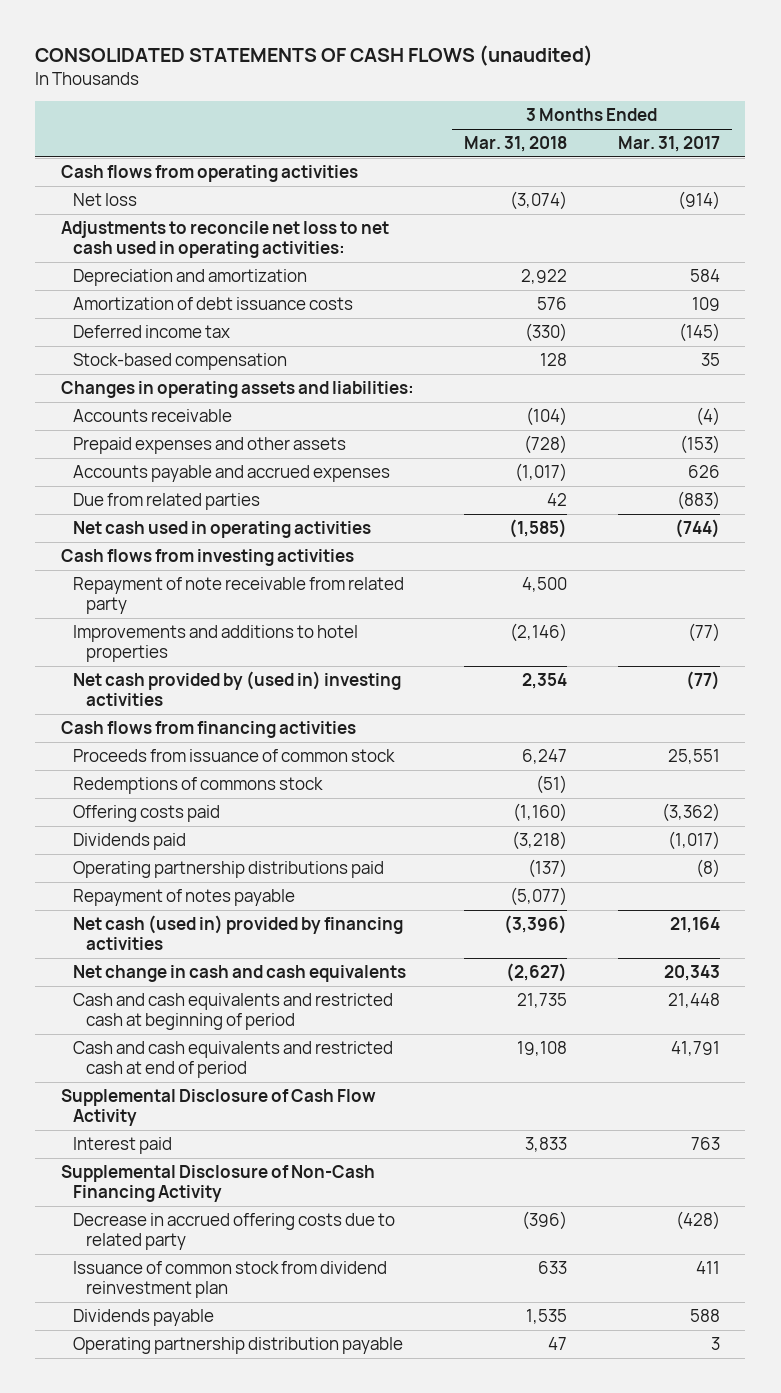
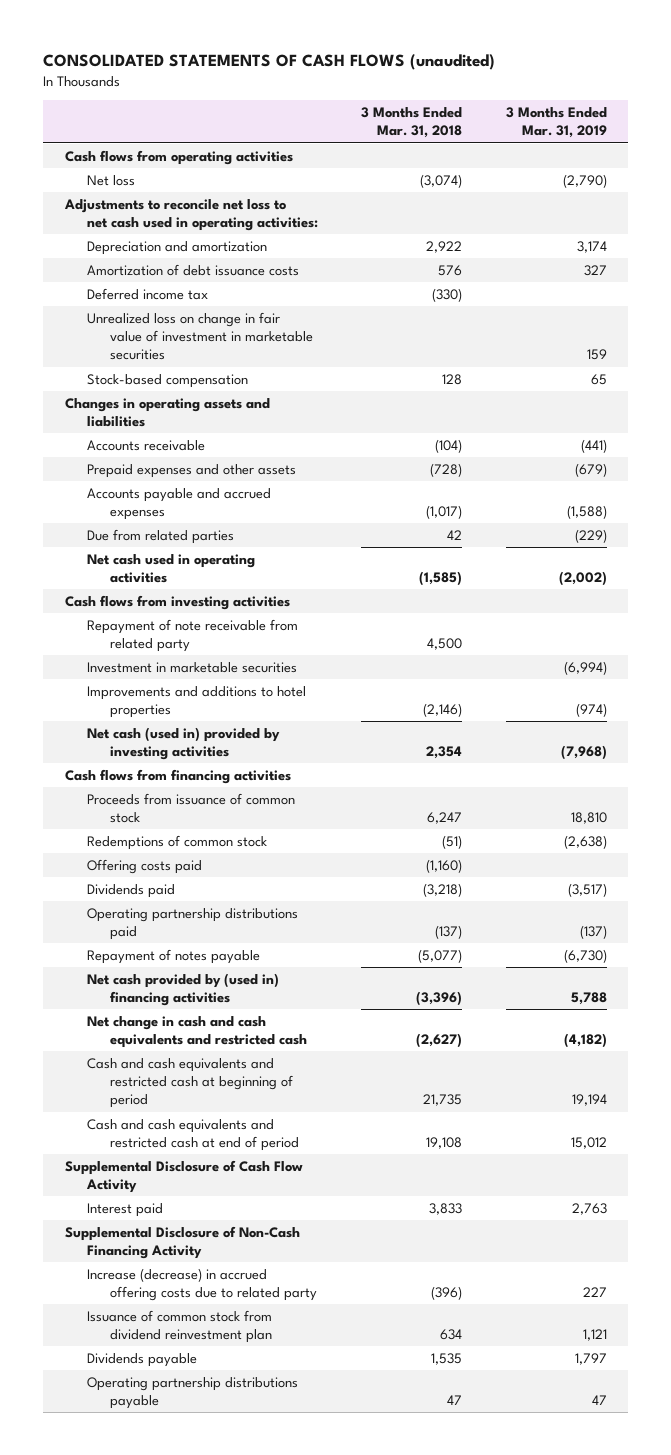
[617,136,720,153] Mar. 31, 2017 -> none
none -> [505,107,607,139] 3 Months Ended Mar. 31, 2019
none -> [87,311,313,361] Unrealized loss on change in fair value of investment in marketable securities
[60,381,414,399] Changes in operating assets and liabilities: -> [64,397,270,428] Changes in operating assets and liabilities
none -> [87,661,298,673] Investment in marketable securities
[73,671,402,707] Net cash provided by (used in) investing activities -> [87,726,281,761] Net cash (used in) provided by investing activities
[73,777,324,795] Redemptions of commons stock -> [87,834,268,850] Redemptions of common stock
[73,915,404,951] Net cash (used in) provided by financing activities -> [87,972,280,1007] Net cash provided by (used in) financing activities
[73,965,407,983] Net change in cash and cash equivalents -> [87,1015,307,1049] Net change in cash and cash equivalents and restricted cash
[73,1213,396,1251] Decrease in accrued offering costs due to related party -> [87,1267,317,1302] Increase (decrease) in accrued offering costs due to related party
[538,1261,568,1275] 633 -> [440,1329,463,1341] 634
[73,1337,404,1355] Operating partnership distribution payable -> [87,1376,299,1410] Operating partnership distributions payable

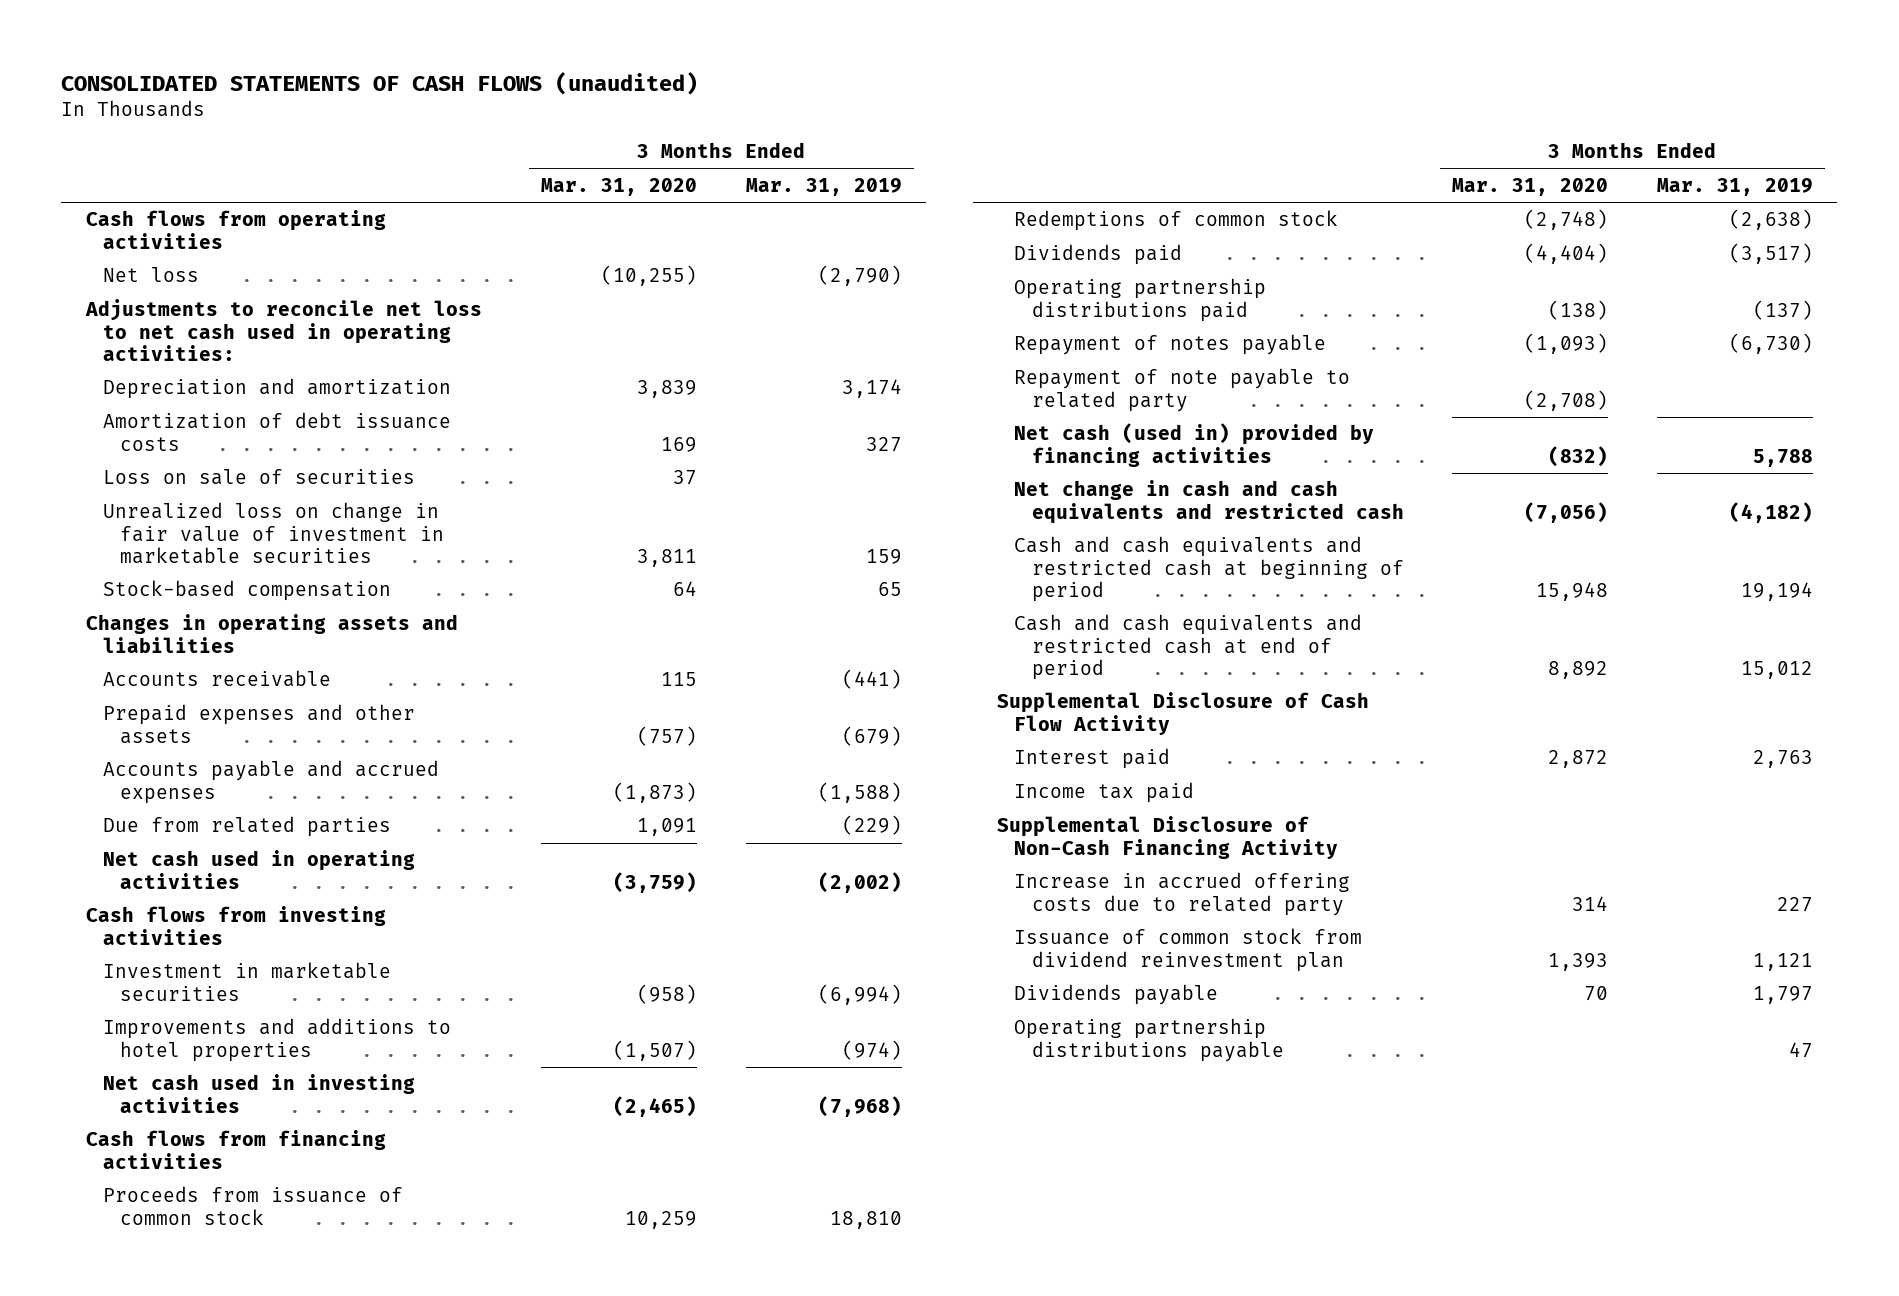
[361,107,463,139] 3 Months Ended Mar. 31, 2018 -> none
none -> [540,177,697,196] Mar. 31, 2020
[87,287,209,300] Deferred income tax -> none
none -> [103,469,416,486] Loss on sale of securities
[87,618,299,653] Repayment of note receivable from related party -> none
[87,726,281,761] Net cash (used in) provided by investing activities -> [103,1074,416,1113] Net cash used in investing activities
[87,858,203,874] Offering costs paid -> none
none -> [1014,368,1351,412] Repayment of note payable to related party
[87,972,280,1007] Net cash provided by (used in) financing activities -> [1014,423,1375,467] Net cash (used in) provided by financing activities
none -> [1014,782,1195,804] Income tax paid
[87,1267,317,1302] Increase (decrease) in accrued offering costs due to related party -> [1014,872,1351,916] Increase in accrued offering costs due to related party

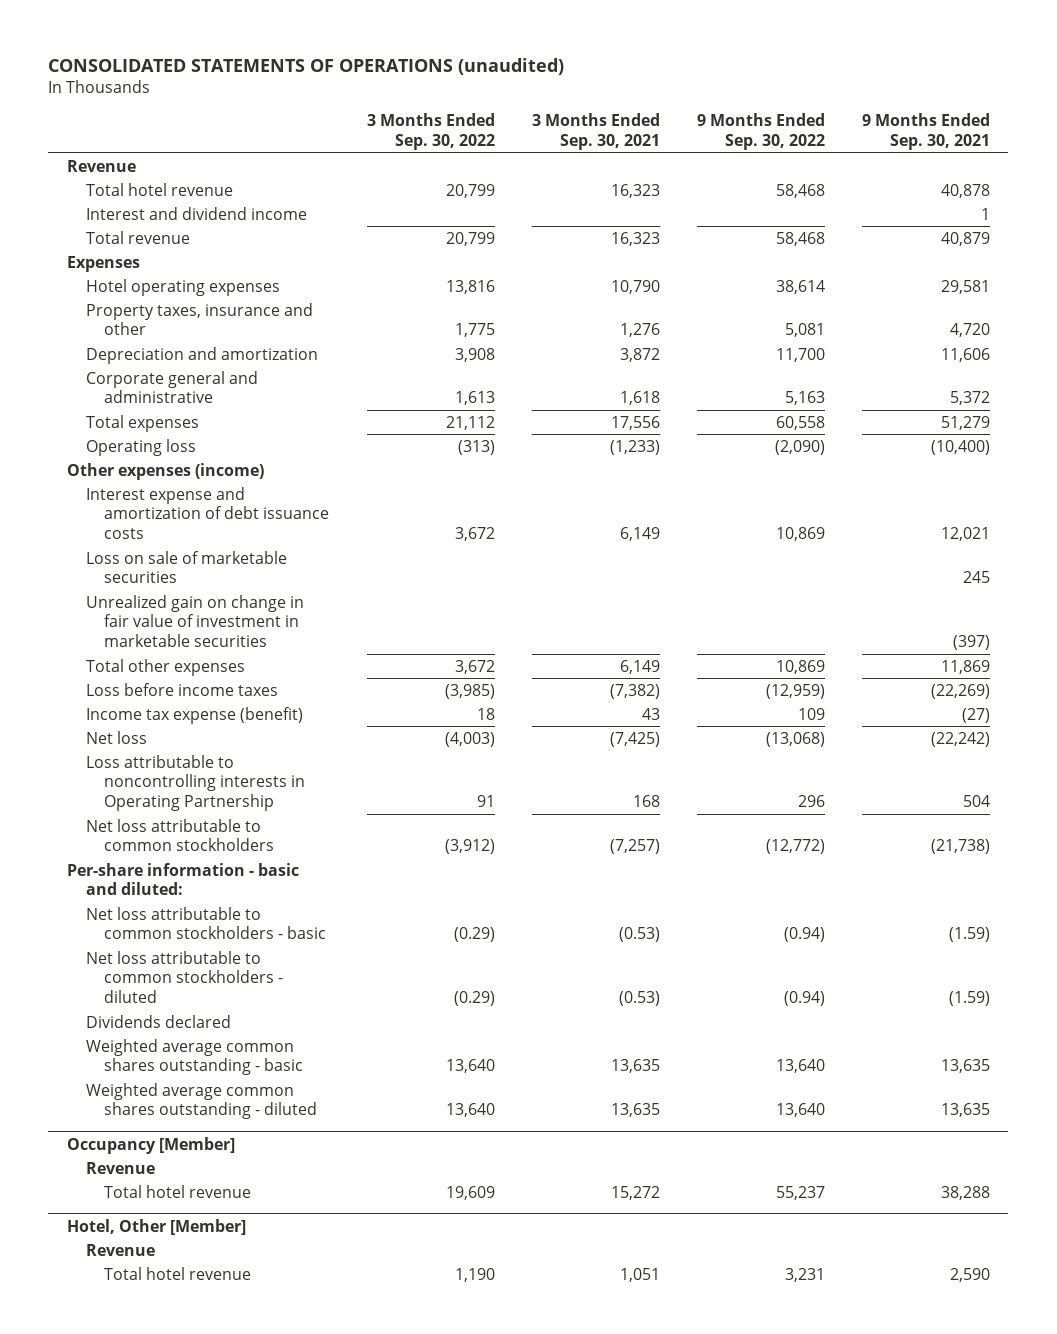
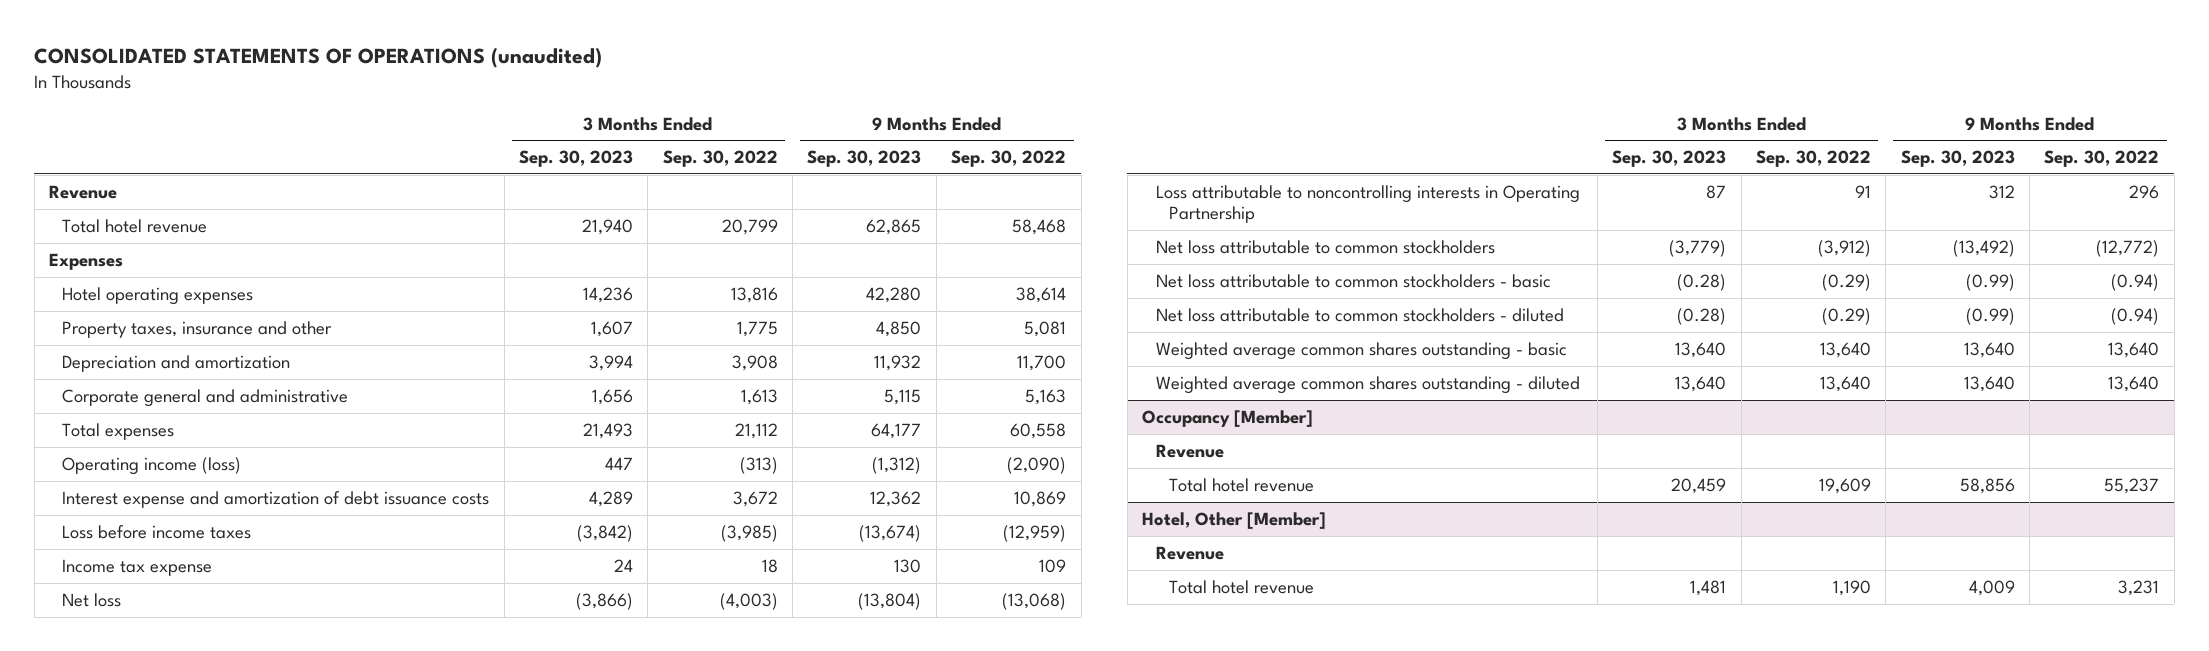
[531,113,660,150] 3 Months Ended Sep. 30, 2021 -> none
[861,113,990,150] 9 Months Ended Sep. 30, 2021 -> none
none -> [518,150,633,168] Sep. 30, 2023
none -> [807,150,922,168] Sep. 30, 2023
[85,206,307,220] Interest and dividend income -> none
[85,230,190,244] Total revenue -> none
[66,462,264,480] Other expenses (income) -> none
[85,438,196,456] Operating loss -> [62,456,242,475] Operating income (loss)
[85,550,287,584] Loss on sale of marketable securities -> none
[85,594,304,648] Unrealized gain on change in fair value of investment in marketable securities -> none
[85,658,245,676] Total other expenses -> none
[85,706,303,724] Income tax expense (benefit) -> [62,558,213,576] Income tax expense
[66,862,299,896] Per-share information - basic and diluted: -> none
[85,1014,231,1028] Dividends declared -> none

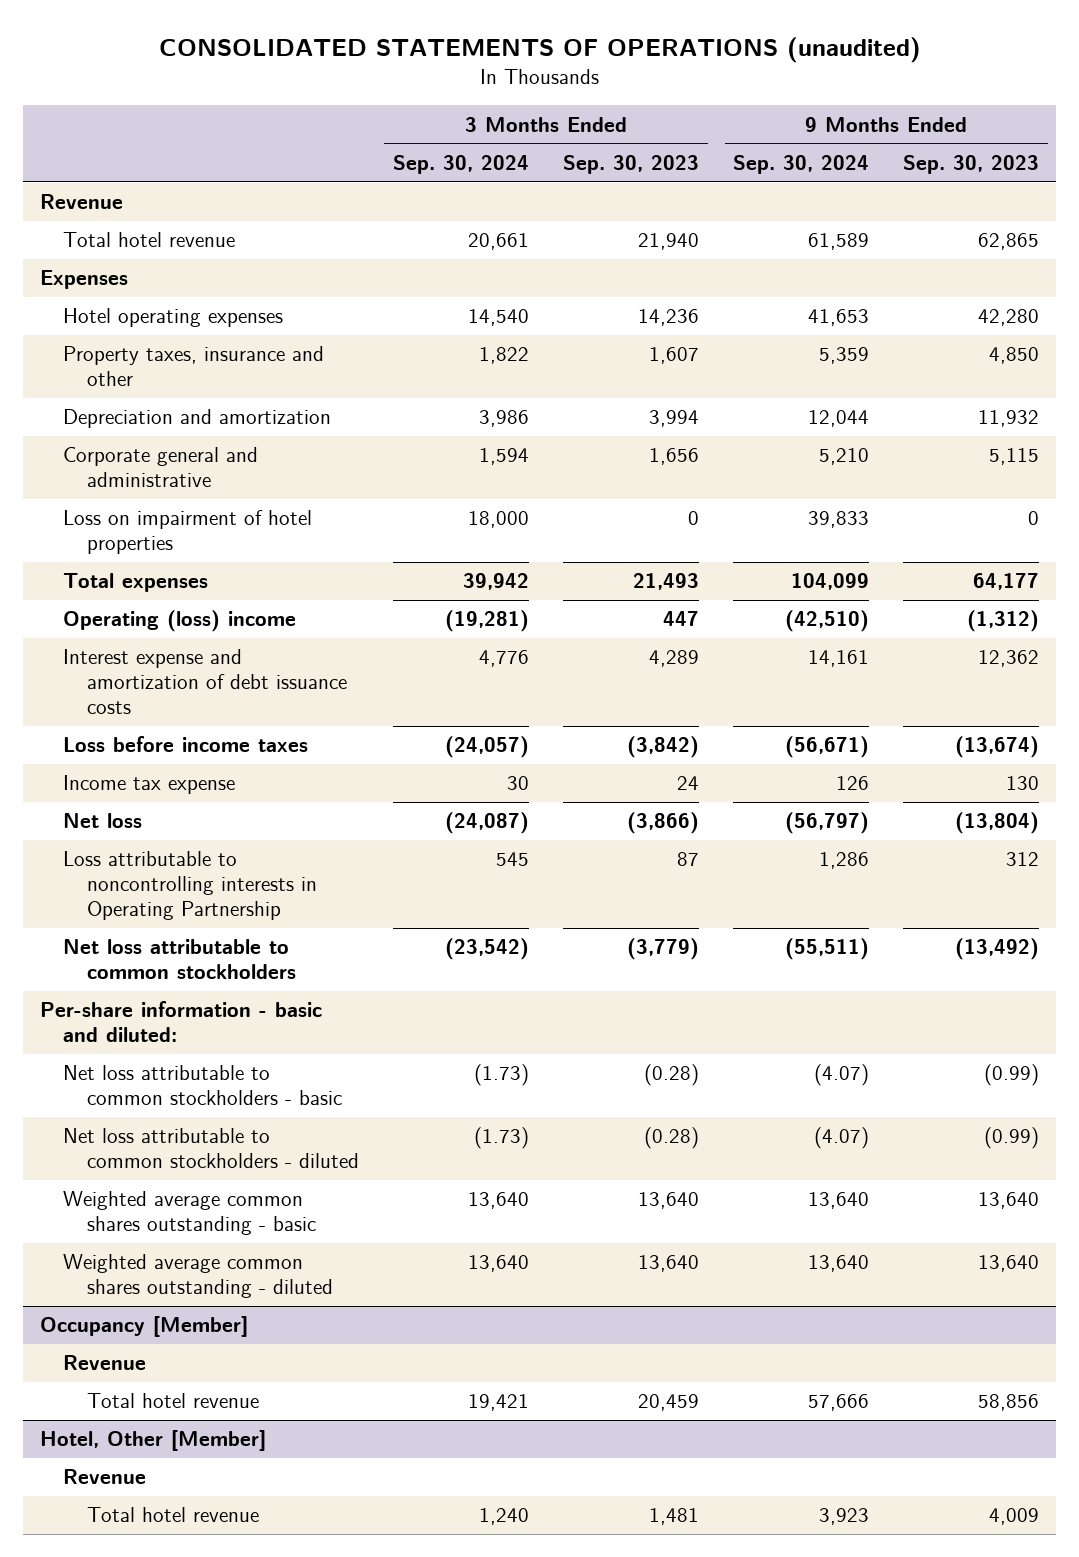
[662,150,778,168] Sep. 30, 2022 -> none
[951,150,1067,168] Sep. 30, 2022 -> none
none -> [392,154,529,174] Sep. 30, 2024
none -> [733,154,870,174] Sep. 30, 2024
none -> [63,510,313,555] Loss on impairment of hotel properties
[62,456,242,475] Operating income (loss) -> [63,610,297,633] Operating (loss) income
none -> [39,1001,322,1043] Per-share information - basic and diluted:

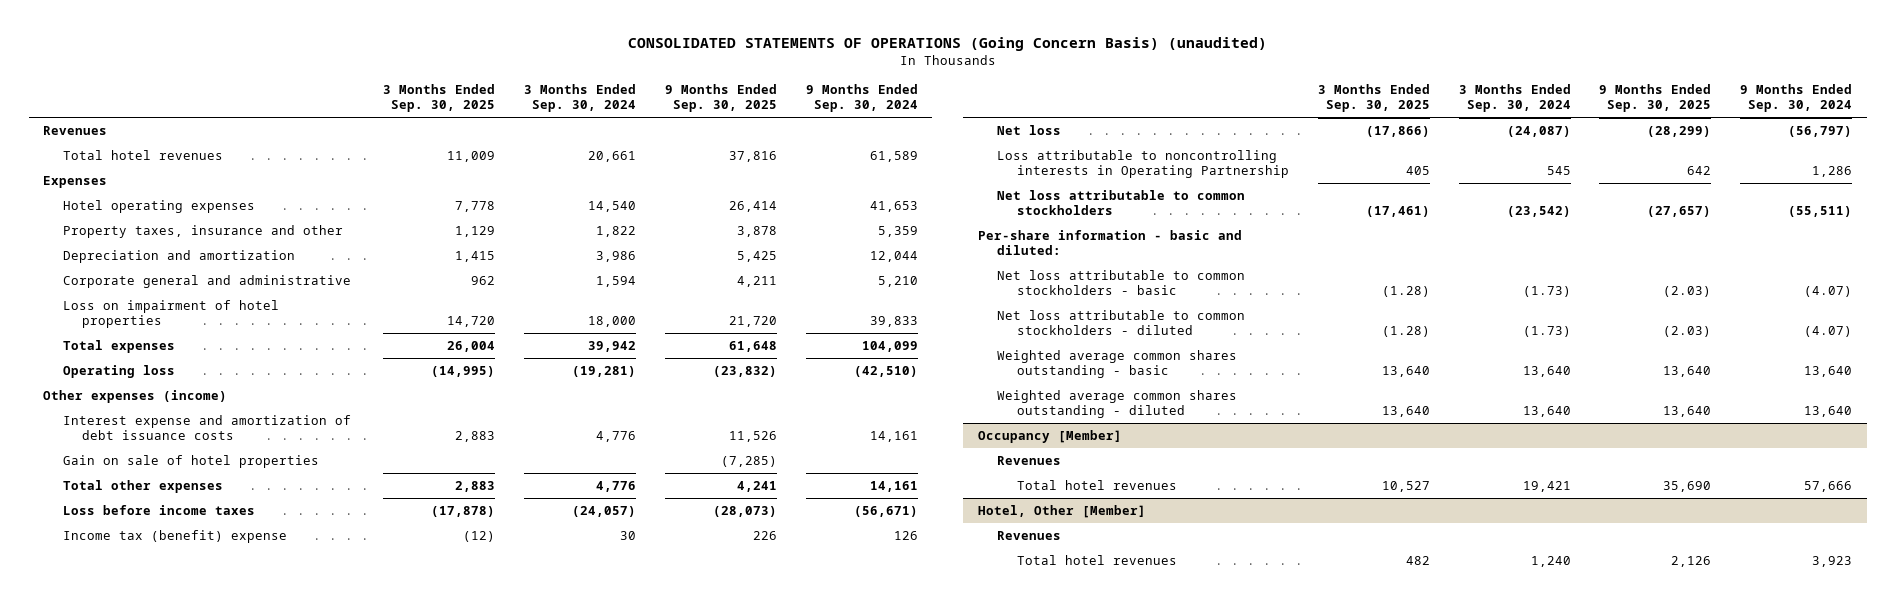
[158,36,921,63] CONSOLIDATED STATEMENTS OF OPERATIONS (unaudited) -> [627,36,1267,51] CONSOLIDATED STATEMENTS OF OPERATIONS (Going Concern Basis) (unaudited)
[562,154,699,174] Sep. 30, 2023 -> none
[903,154,1040,174] Sep. 30, 2023 -> none
none -> [383,84,496,113] 3 Months Ended Sep. 30, 2025
none -> [664,84,777,113] 9 Months Ended Sep. 30, 2025
[39,194,123,210] Revenue -> [42,125,107,135] Revenues
[63,232,236,248] Total hotel revenue -> [62,149,223,160] Total hotel revenues
[63,610,297,633] Operating (loss) income -> [62,364,175,378] Operating loss
none -> [42,389,227,403] Other expenses (income)
none -> [62,454,319,468] Gain on sale of hotel properties
none -> [62,479,223,493] Total other expenses
[63,775,236,795] Income tax expense -> [62,529,287,543] Income tax (benefit) expense
[63,1355,147,1371] Revenue -> [997,455,1062,465] Revenues
[86,1393,259,1409] Total hotel revenue -> [1016,479,1177,490] Total hotel revenues
[63,1469,147,1485] Revenue -> [997,530,1062,540] Revenues
[86,1507,259,1523] Total hotel revenue -> [1016,554,1177,565] Total hotel revenues

